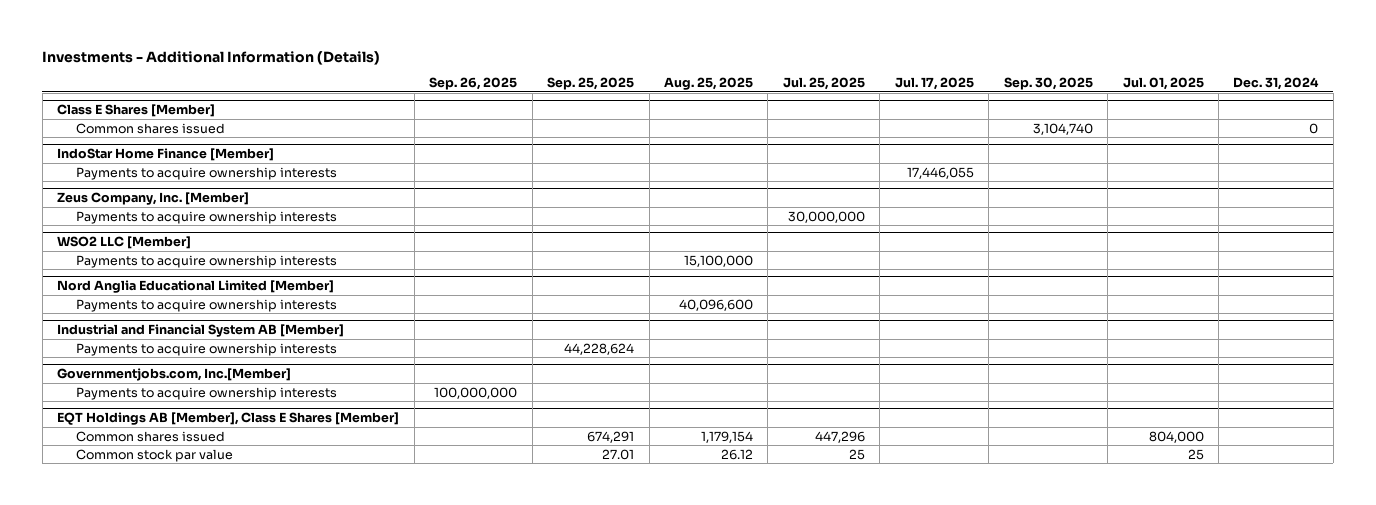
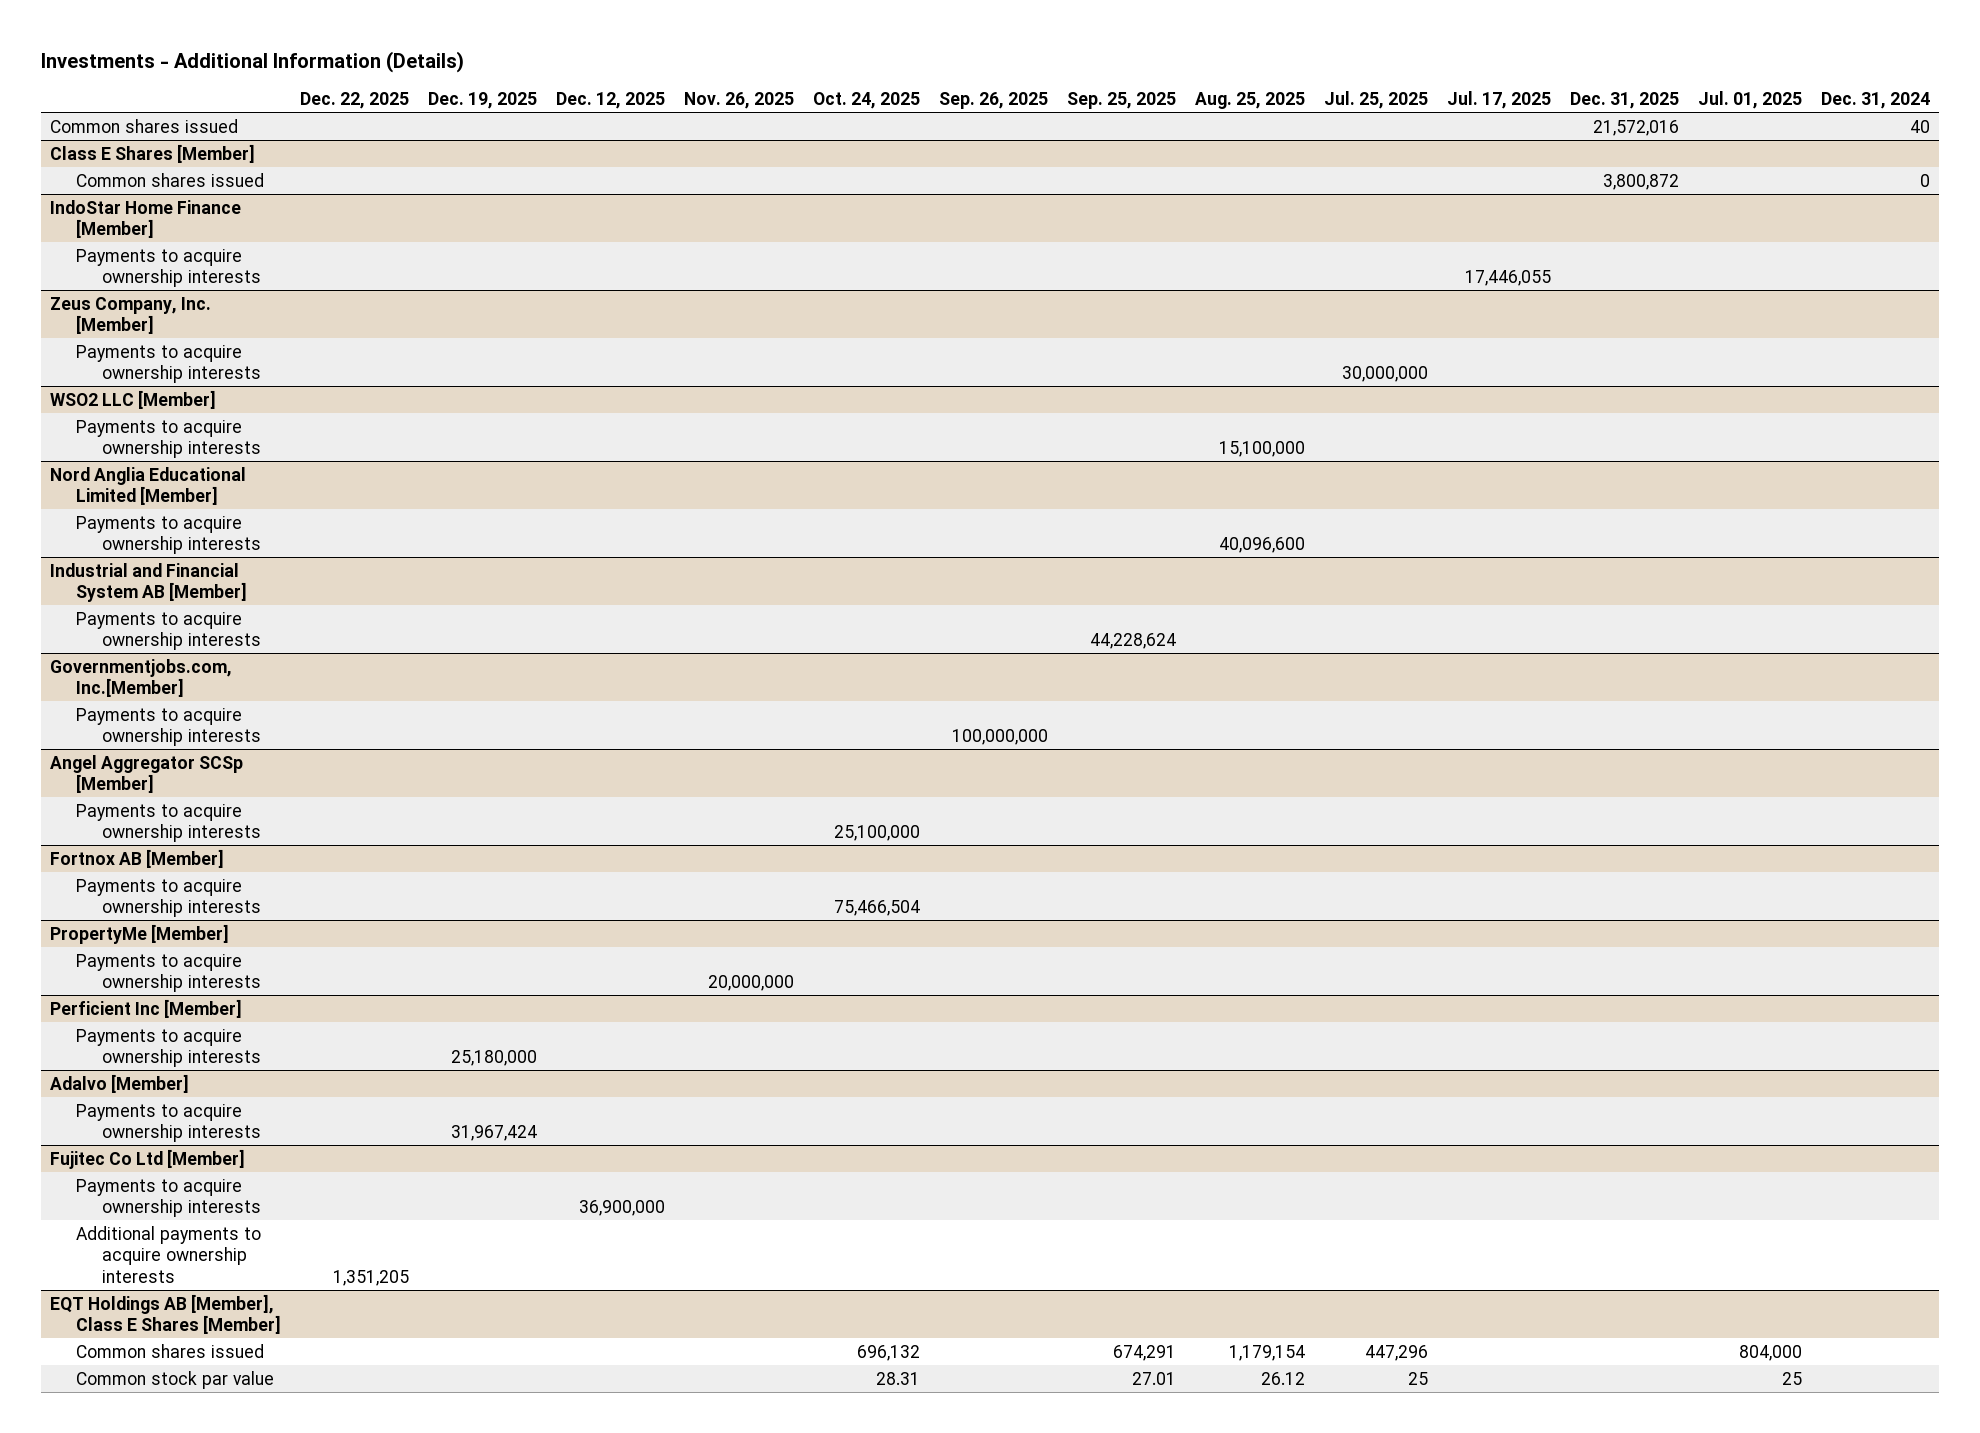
[1003,77,1093,91] Sep. 30, 2025 -> none
none -> [300,92,410,110] Dec. 22, 2025
none -> [428,92,538,110] Dec. 19, 2025
none -> [556,92,666,110] Dec. 12, 2025
none -> [683,92,794,110] Nov. 26, 2025
none -> [812,92,920,110] Oct. 24, 2025
none -> [1569,92,1679,110] Dec. 31, 2025
none -> [50,118,239,133] Common shares issued
none -> [50,754,244,794] Angel Aggregator SCSp [Member]
none -> [76,803,261,843] Payments to acquire ownership interests
none -> [50,848,225,868] Fortnox AB [Member]
none -> [76,878,261,918] Payments to acquire ownership interests
none -> [50,923,230,944] PropertyMe [Member]
none -> [76,953,261,993] Payments to acquire ownership interests
none -> [50,998,243,1018] Perficient Inc [Member]
none -> [76,1028,261,1068] Payments to acquire ownership interests
none -> [50,1073,190,1093] Adalvo [Member]
none -> [76,1103,261,1143] Payments to acquire ownership interests
none -> [50,1148,246,1169] Fujitec Co Ltd [Member]
none -> [76,1178,261,1218] Payments to acquire ownership interests
none -> [76,1225,262,1283] Additional payments to acquire ownership interests

